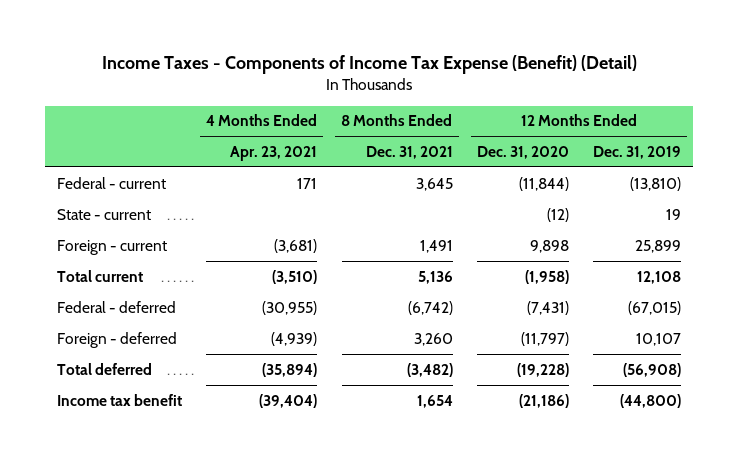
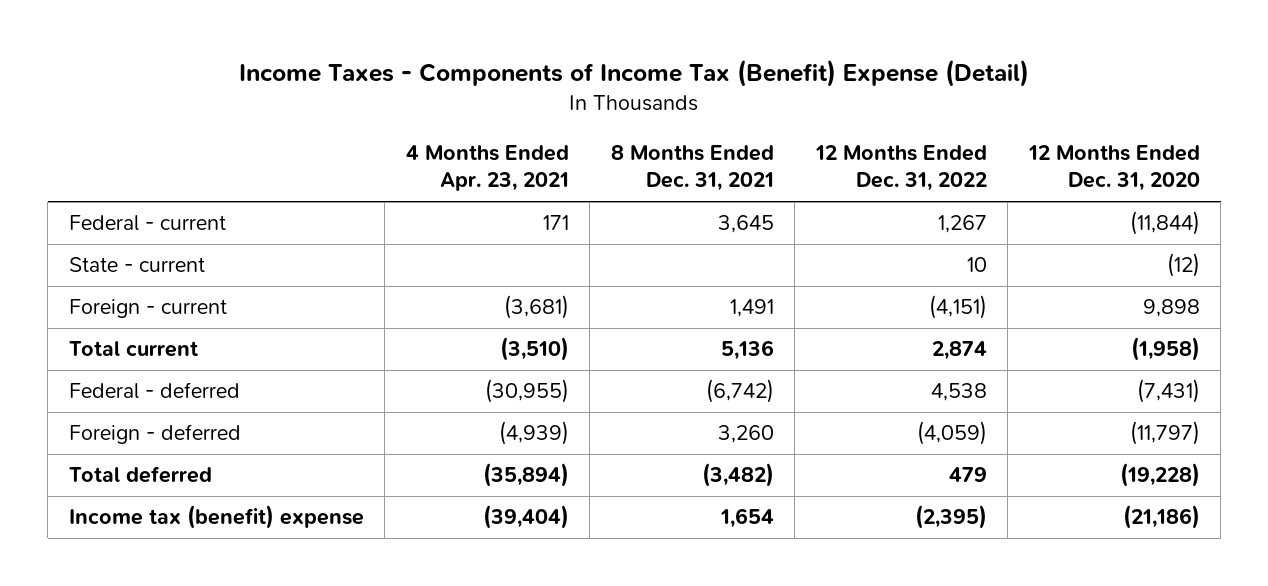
[102,55,638,75] Income Taxes - Components of Income Tax Expense (Benefit) (Detail) -> [239,58,1030,87] Income Taxes - Components of Income Tax (Benefit) Expense (Detail)
[593,146,682,160] Dec. 31, 2019 -> none
none -> [814,144,987,192] 12 Months Ended Dec. 31, 2022
[56,393,182,406] Income tax benefit -> [68,505,364,530] Income tax (benefit) expense

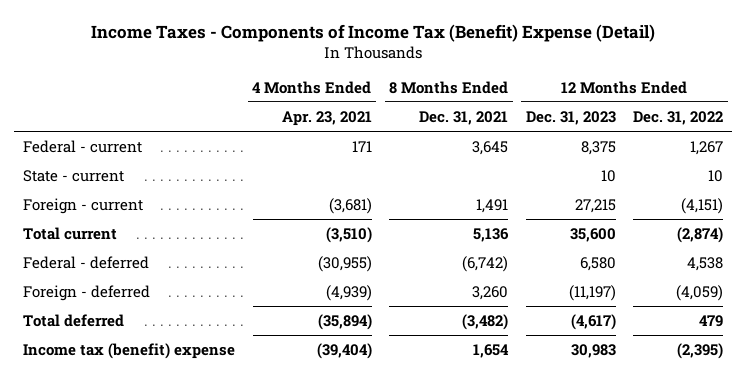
[1027,144,1200,192] 12 Months Ended Dec. 31, 2020 -> none
none -> [525,110,616,125] Dec. 31, 2023
[931,341,987,361] 2,874 -> [677,227,724,244] (2,874)

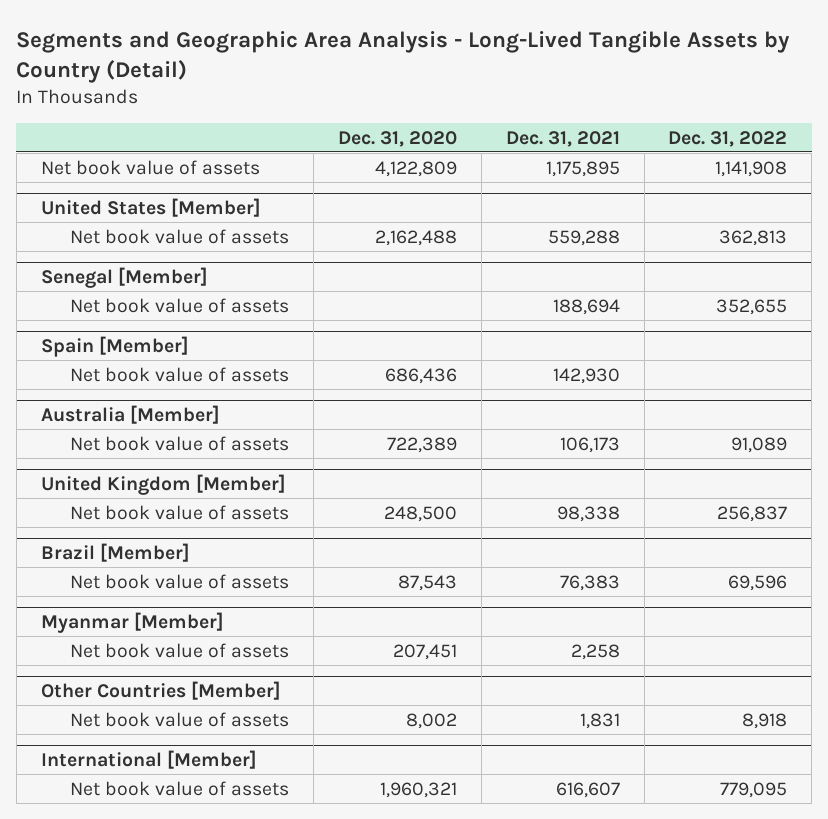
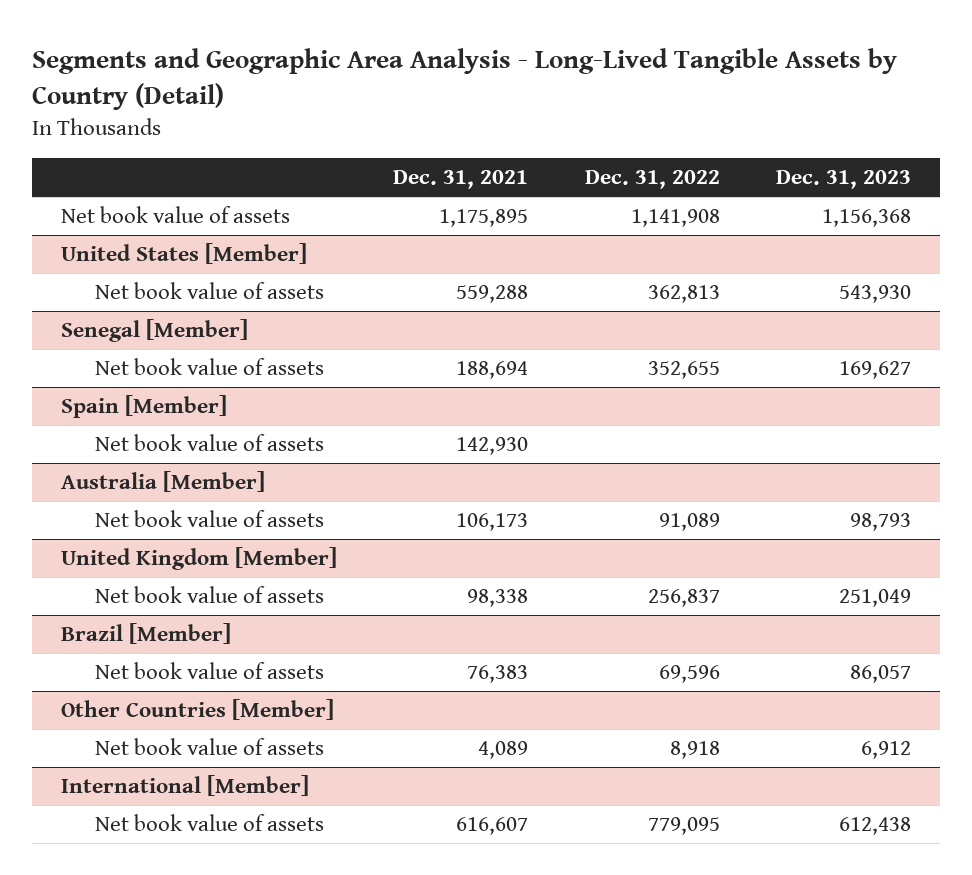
[337,130,457,147] Dec. 31, 2020 -> none
none -> [776,170,912,190] Dec. 31, 2023
[40,612,224,634] Myanmar [Member] -> none
[69,642,289,658] Net book value of assets -> none
[579,712,620,729] 1,831 -> [478,741,529,760] 4,089

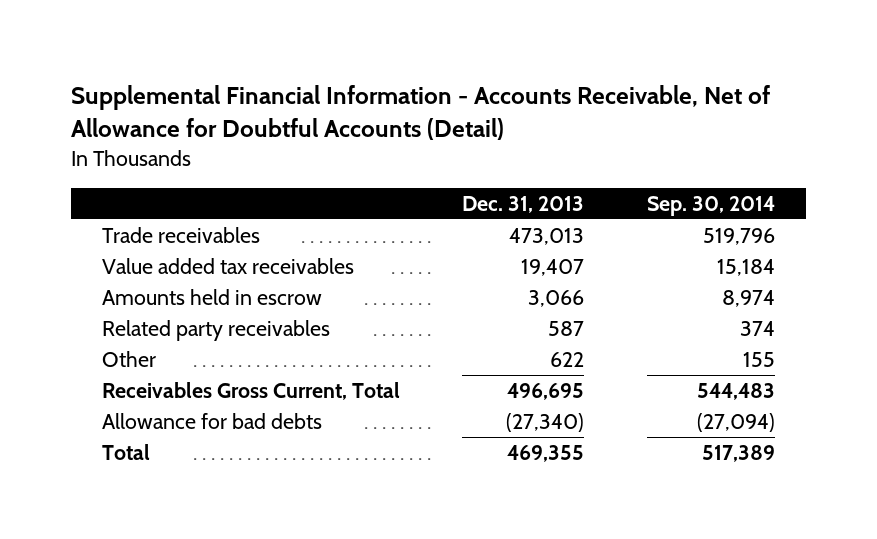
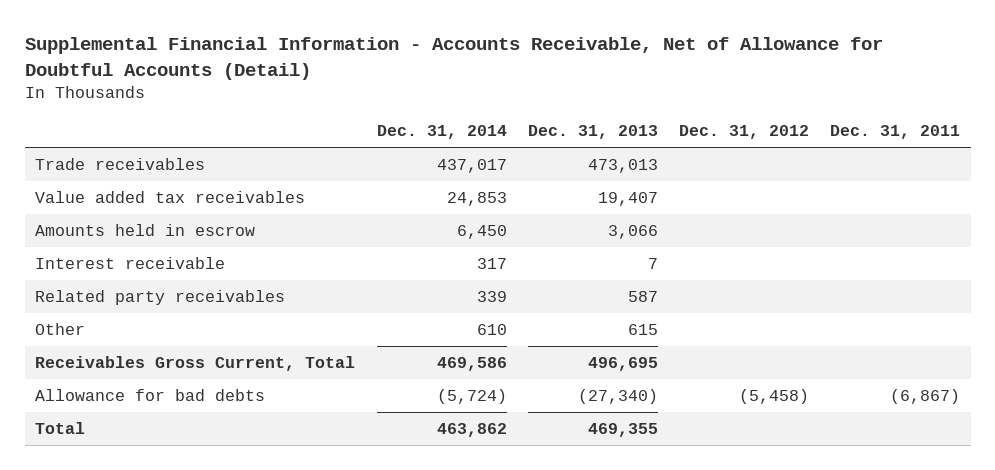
[646,195,775,216] Sep. 30, 2014 -> none
none -> [376,125,507,140] Dec. 31, 2014
none -> [678,125,809,140] Dec. 31, 2012
none -> [830,125,961,140] Dec. 31, 2011
none -> [35,256,226,269] Interest receivable
[550,352,585,368] 622 -> [627,323,658,335] 615

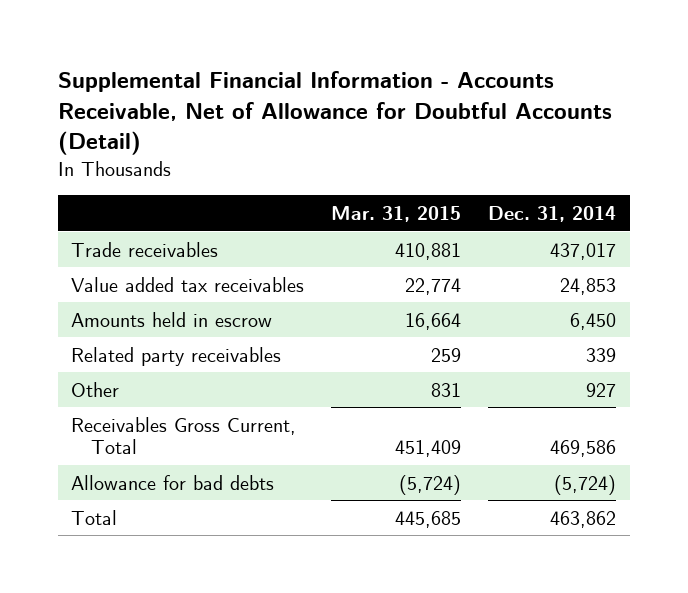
[527,125,658,140] Dec. 31, 2013 -> none
[678,125,809,140] Dec. 31, 2012 -> none
[830,125,961,140] Dec. 31, 2011 -> none
none -> [331,205,462,222] Mar. 31, 2015
[35,256,226,269] Interest receivable -> none
[476,323,507,335] 610 -> [586,382,617,397] 927

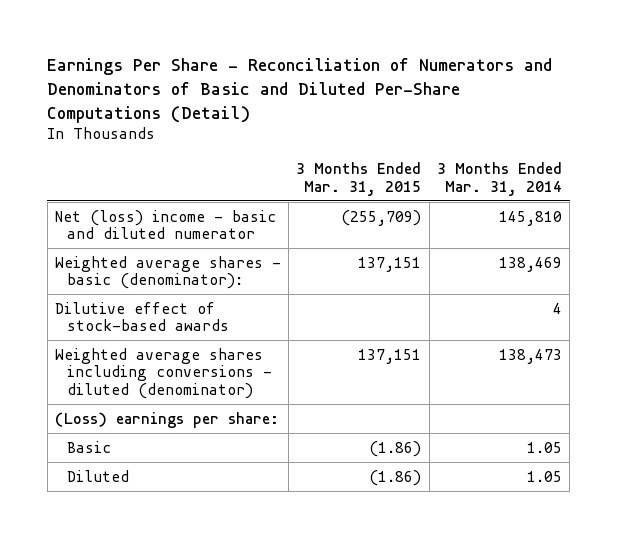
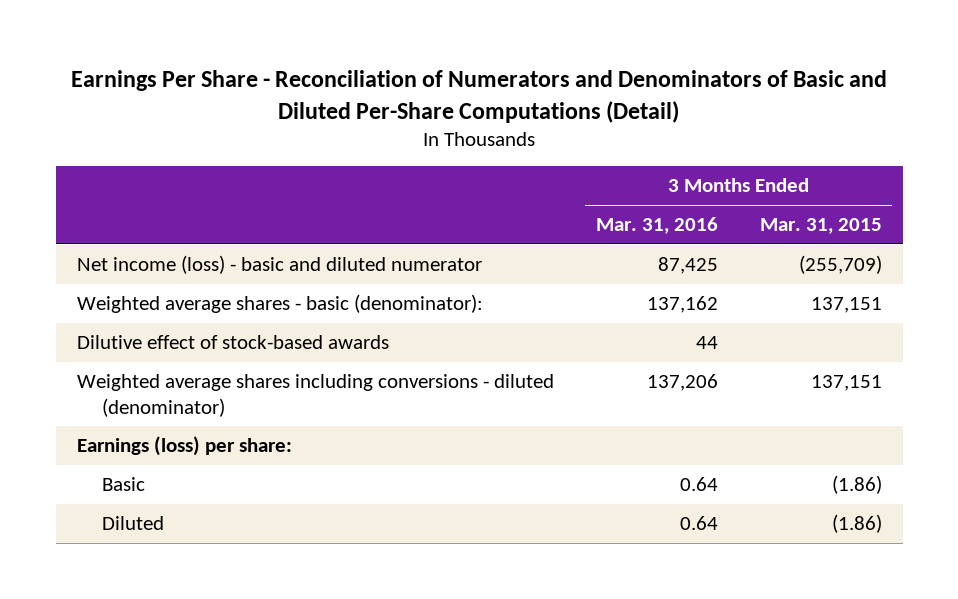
[436,162,562,196] 3 Months Ended Mar. 31, 2014 -> none
none -> [595,217,718,235] Mar. 31, 2016
[55,209,277,240] Net (loss) income - basic and diluted numerator -> [76,254,482,274] Net income (loss) - basic and diluted numerator
[55,411,280,428] (Loss) earnings per share: -> [76,435,292,456] Earnings (loss) per share:

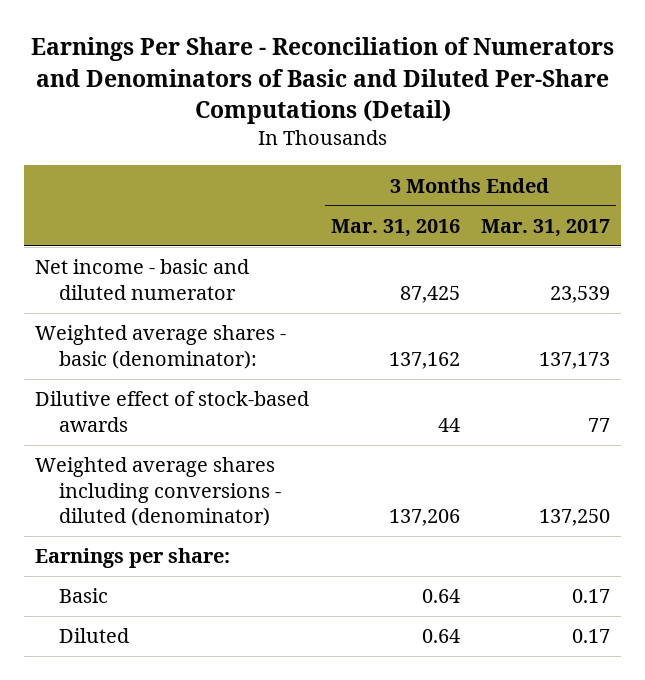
[759,218,882,235] Mar. 31, 2015 -> none
none -> [481,218,611,237] Mar. 31, 2017
[76,254,482,274] Net income (loss) - basic and diluted numerator -> [34,259,249,300] Net income - basic and diluted numerator
[76,435,292,456] Earnings (loss) per share: -> [34,548,230,569] Earnings per share:

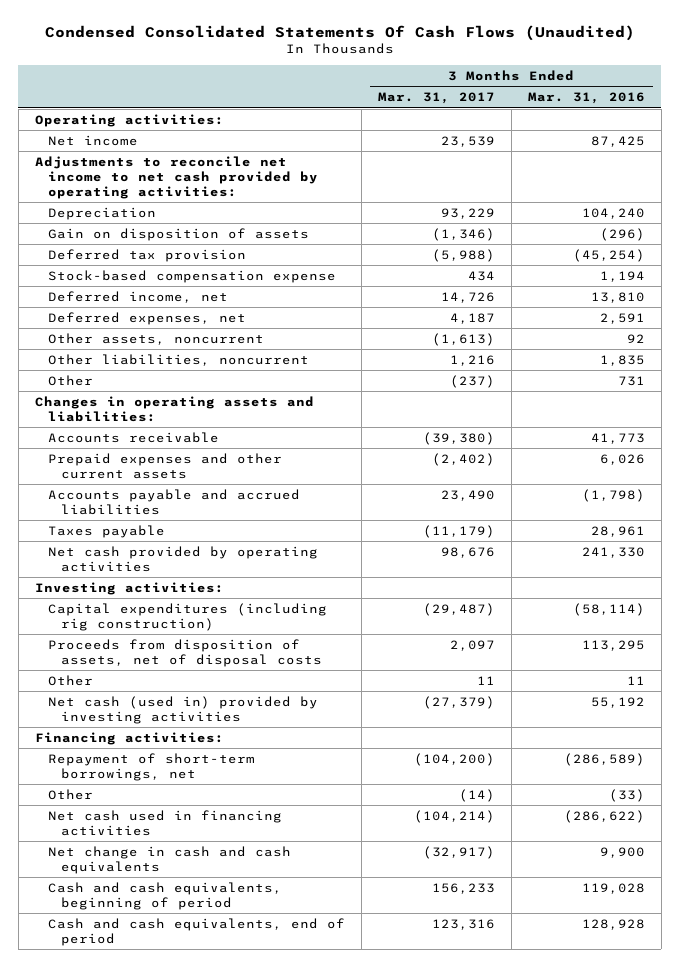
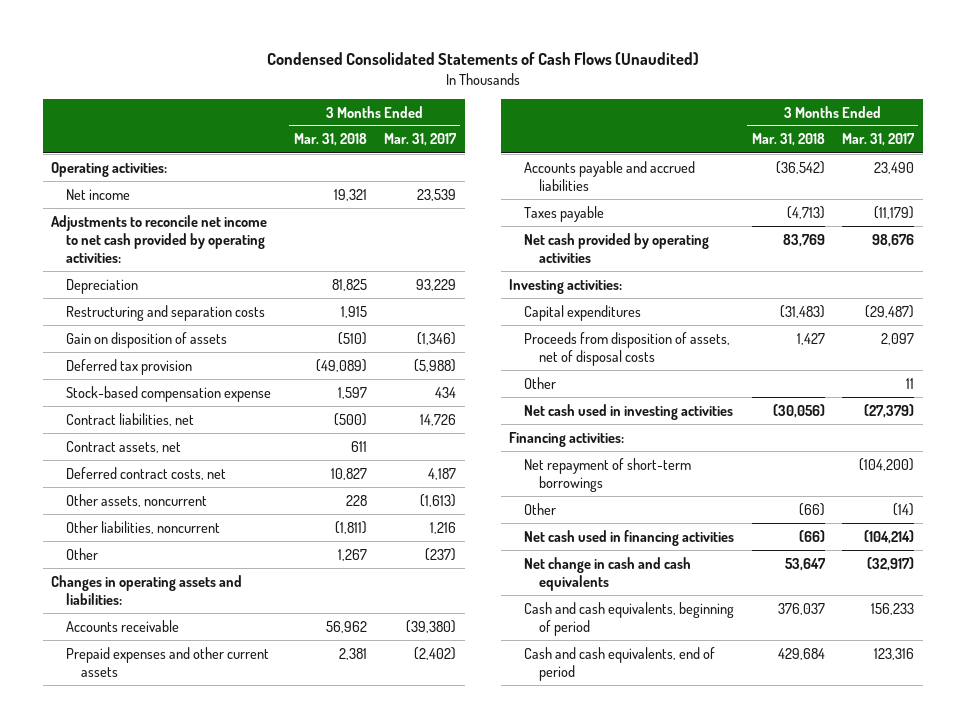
[44,25,635,42] Condensed Consolidated Statements Of Cash Flows (Unaudited) -> [266,52,699,66] Condensed Consolidated Statements of Cash Flows (Unaudited)
[527,92,645,105] Mar. 31, 2016 -> none
none -> [293,133,367,147] Mar. 31, 2018
none -> [66,304,266,321] Restructuring and separation costs
[48,290,229,303] Deferred income, net -> [66,412,195,426] Contract liabilities, net
none -> [66,440,182,453] Contract assets, net
[48,311,247,325] Deferred expenses, net -> [66,466,227,480] Deferred contract costs, net
[48,602,328,631] Capital expenditures (including rig construction) -> [524,304,642,321] Capital expenditures
[48,695,319,724] Net cash (used in) provided by investing activities -> [524,403,734,420] Net cash used in investing activities
[48,752,256,781] Repayment of short-term borrowings, net -> [524,457,692,492] Net repayment of short-term borrowings

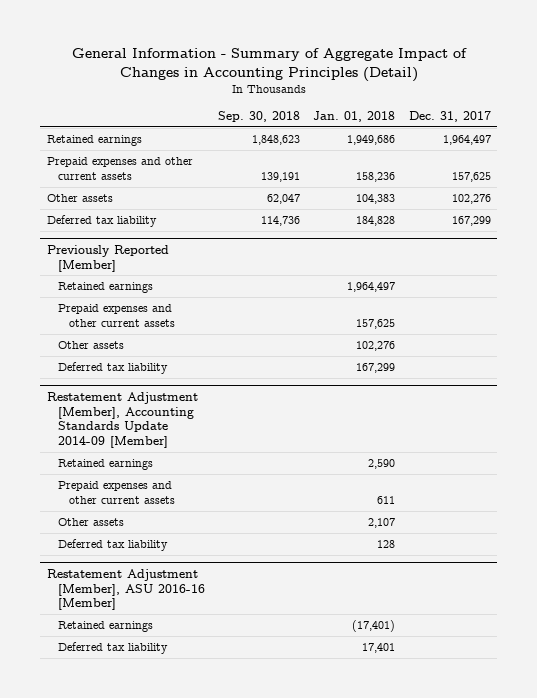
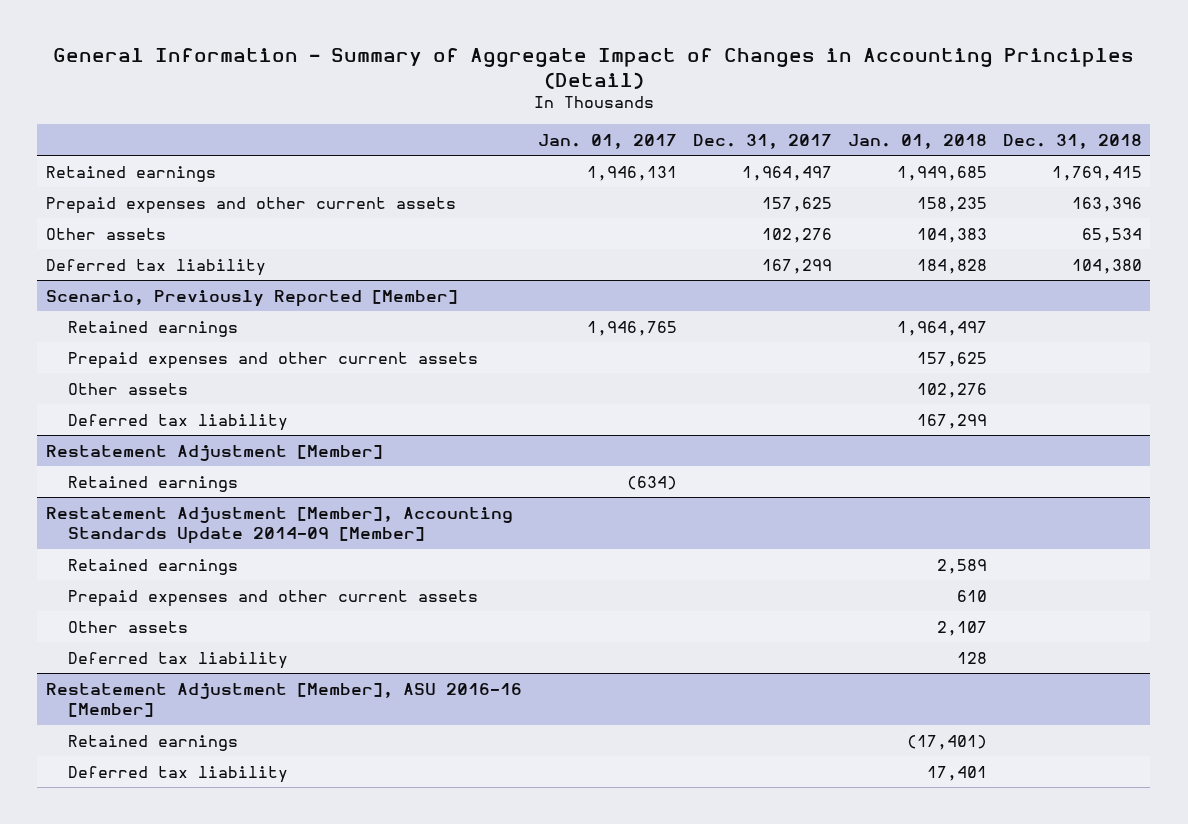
[218,111,301,123] Sep. 30, 2018 -> none
none -> [537,133,677,149] Jan. 01, 2017
none -> [1003,133,1143,149] Dec. 31, 2018
[347,135,396,146] 1,949,686 -> [896,165,987,181] 1,949,685
[356,172,396,183] 158,236 -> [916,196,987,212] 158,235
[46,244,169,272] Previously Reported [Member] -> [45,289,458,307] Scenario, Previously Reported [Member]
none -> [45,444,383,461] Restatement Adjustment [Member]
none -> [67,475,238,492] Retained earnings
[368,459,396,470] 2,590 -> [936,558,987,574] 2,589
[377,496,396,505] 611 -> [956,589,987,602] 610

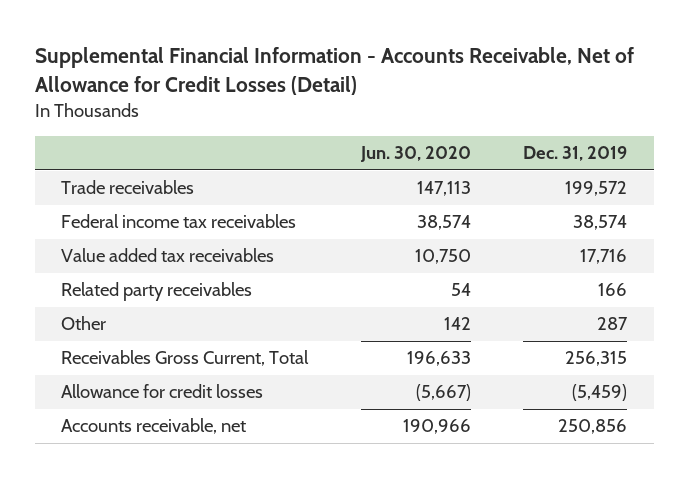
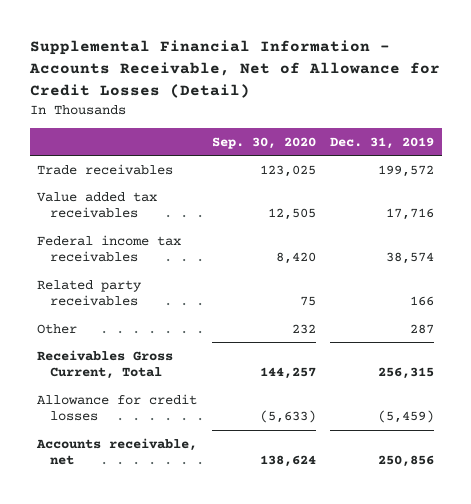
[359,146,471,163] Jun. 30, 2020 -> none
none -> [211,136,316,149] Sep. 30, 2020
[61,214,297,229] Federal income tax receivables -> [36,234,181,263] Federal income tax receivables

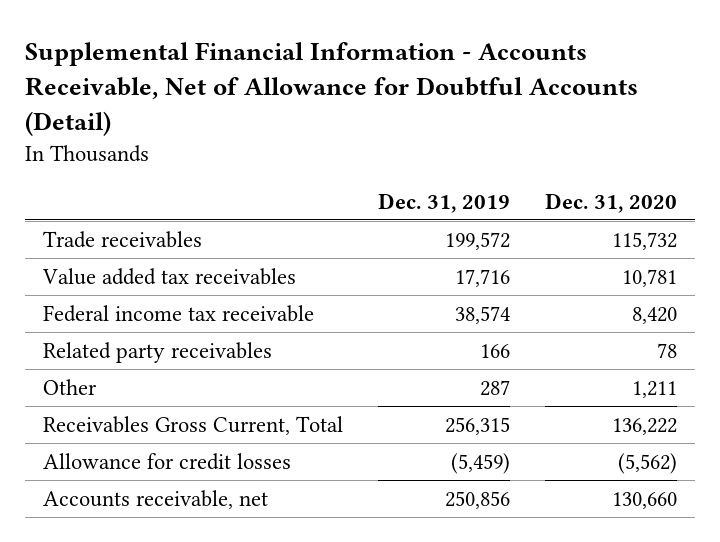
[28,40,440,99] Supplemental Financial Information - Accounts Receivable, Net of Allowance for Credit Losses (Detail) -> [25,42,639,137] Supplemental Financial Information - Accounts Receivable, Net of Allowance for Doubtful Accounts (Detail)
[211,136,316,149] Sep. 30, 2020 -> none
none -> [545,192,678,213] Dec. 31, 2020
[36,234,181,263] Federal income tax receivables -> [42,304,314,322] Federal income tax receivable

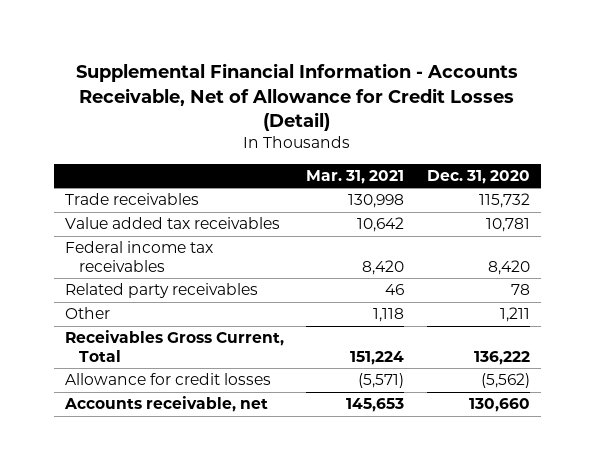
[25,42,639,137] Supplemental Financial Information - Accounts Receivable, Net of Allowance for Doubtful Accounts (Detail) -> [76,63,519,132] Supplemental Financial Information - Accounts Receivable, Net of Allowance for Credit Losses (Detail)
[378,192,511,213] Dec. 31, 2019 -> none
none -> [306,170,405,185] Mar. 31, 2021
[42,304,314,322] Federal income tax receivable -> [65,241,214,272] Federal income tax receivables

